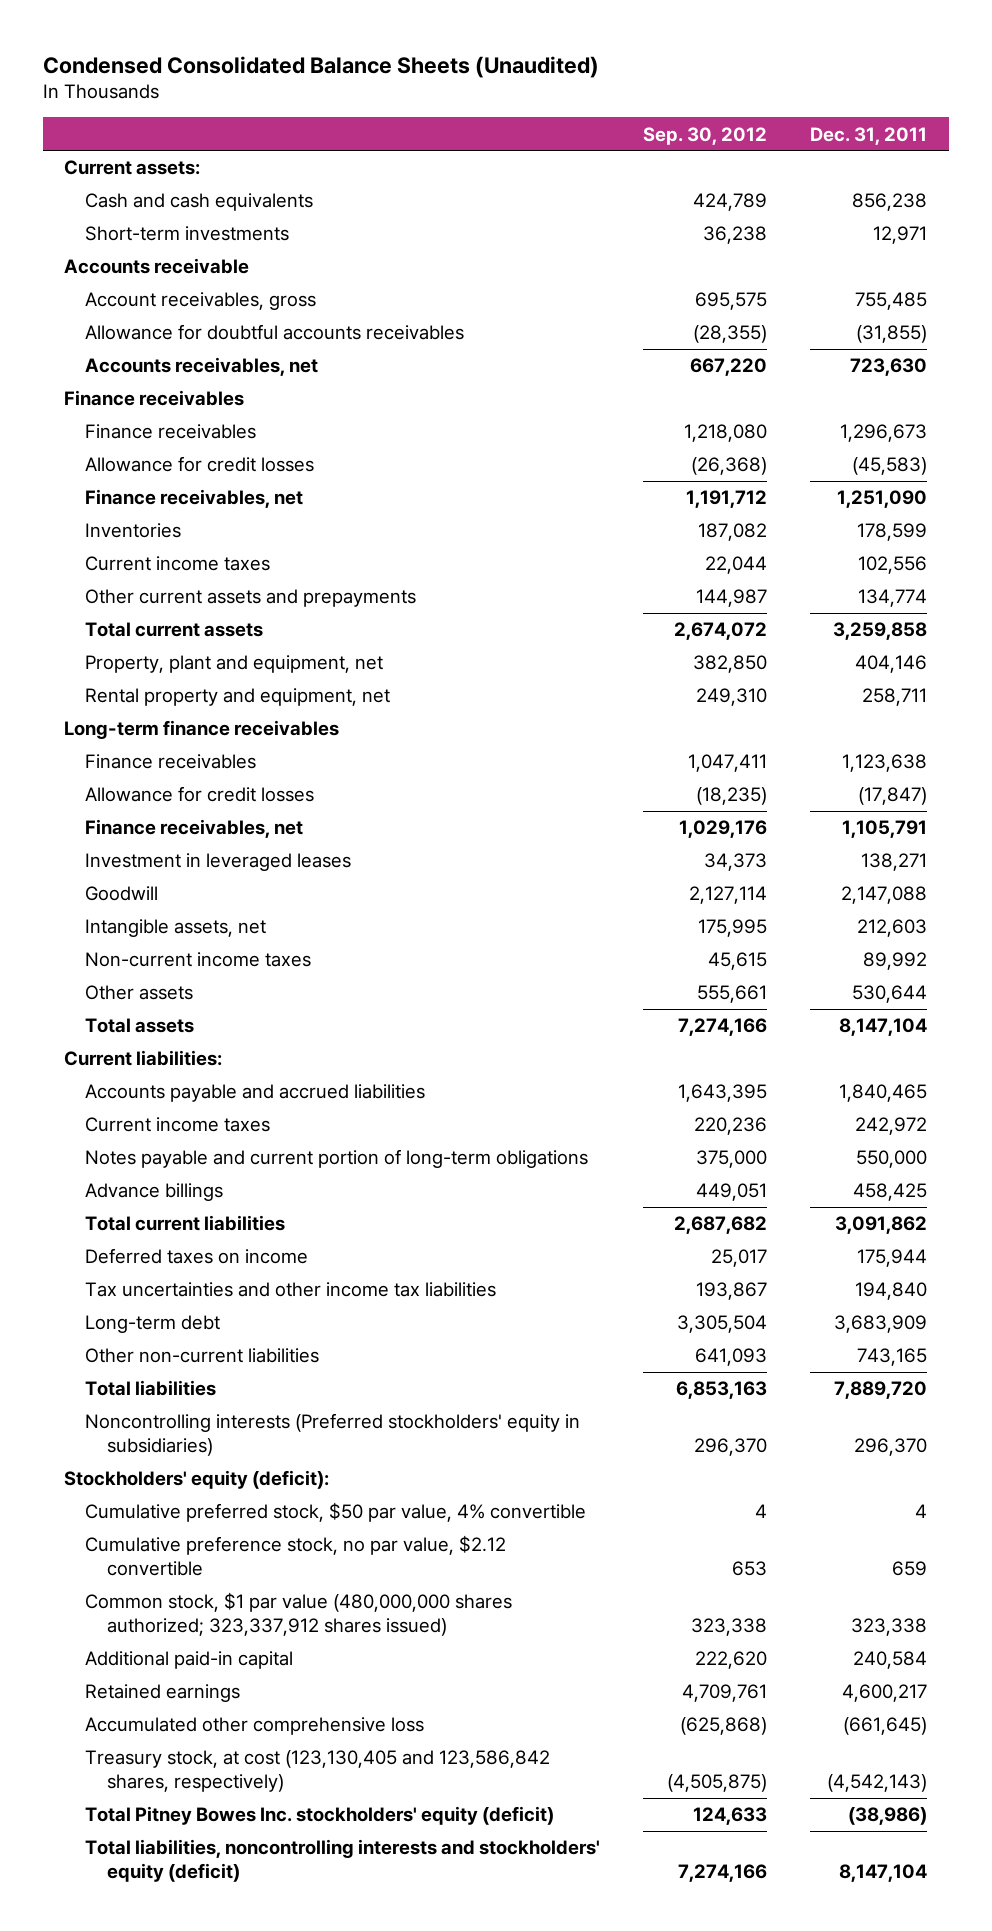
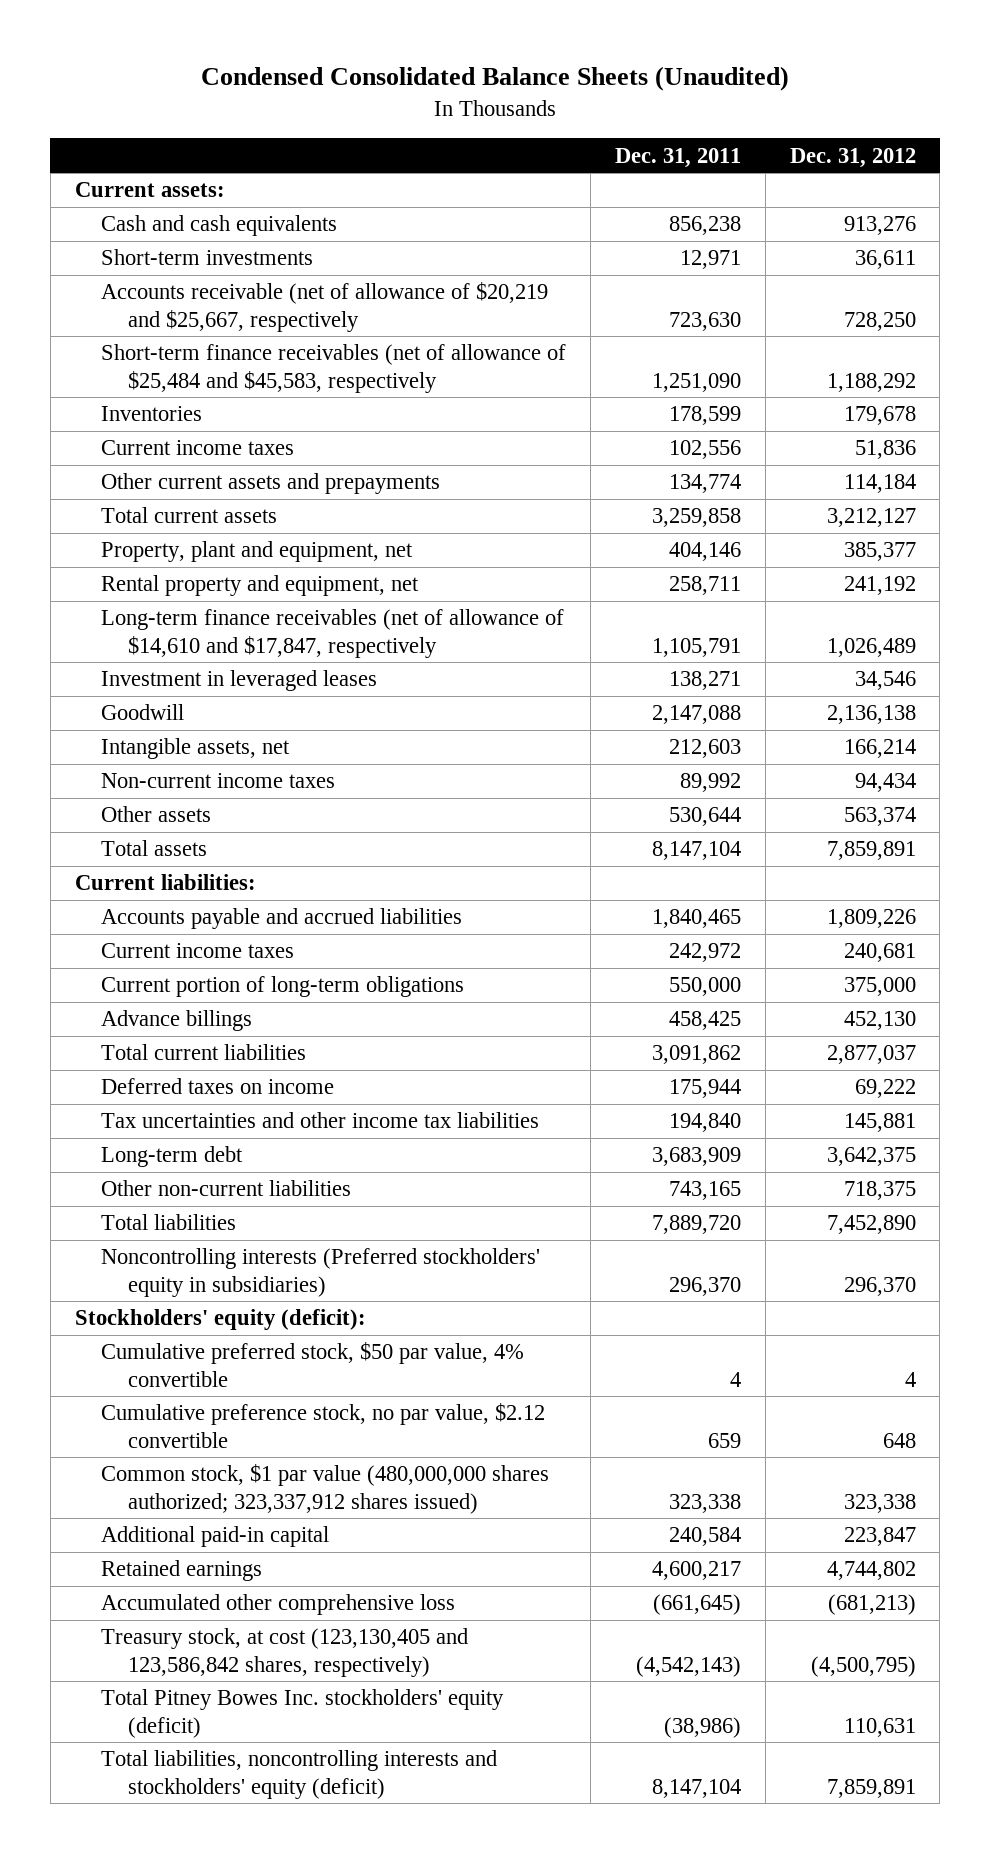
[643,126,768,145] Sep. 30, 2012 -> none
none -> [789,147,916,168] Dec. 31, 2012
[64,258,250,275] Accounts receivable -> none
[85,292,317,311] Account receivables, gross -> none
[85,324,465,341] Allowance for doubtful accounts receivables -> none
[64,390,245,407] Finance receivables -> none
[85,424,257,440] Finance receivables -> none
[85,456,315,473] Allowance for credit losses -> none
[85,357,319,377] Accounts receivables, net -> [101,282,549,332] Accounts receivable (net of allowance of $20,219 and $25,667, respectively
[85,489,304,509] Finance receivables, net -> [101,344,567,393] Short-term finance receivables (net of allowance of $25,484 and $45,583, respectively
[64,720,340,740] Long-term finance receivables -> none
[85,754,257,770] Finance receivables -> none
[85,786,315,803] Allowance for credit losses -> none
[85,819,304,839] Finance receivables, net -> [101,609,565,658] Long-term finance receivables (net of allowance of $14,610 and $17,847, respectively
[85,1149,589,1169] Notes payable and current portion of long-term obligations -> [101,976,465,998] Current portion of long-term obligations

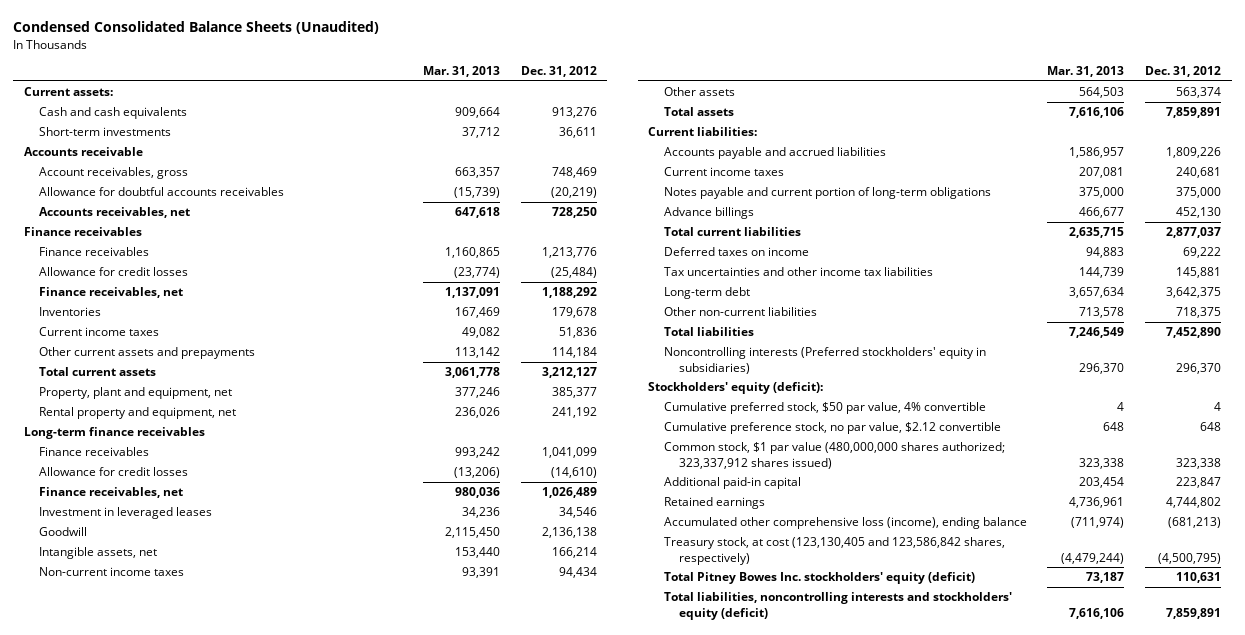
[614,147,741,168] Dec. 31, 2011 -> none
none -> [423,66,501,78] Mar. 31, 2013
none -> [23,147,143,157] Accounts receivable
none -> [39,167,189,180] Account receivables, gross
none -> [39,187,285,197] Allowance for doubtful accounts receivables
[101,282,549,332] Accounts receivable (net of allowance of $20,219 and $25,667, respectively -> [39,207,191,219] Accounts receivables, net
none -> [23,227,142,237] Finance receivables
none -> [39,247,150,257] Finance receivables
none -> [39,267,189,277] Allowance for credit losses
[101,344,567,393] Short-term finance receivables (net of allowance of $25,484 and $45,583, respectively -> [39,287,184,299] Finance receivables, net
none -> [23,427,205,440] Long-term finance receivables
none -> [39,447,150,457] Finance receivables
none -> [39,467,189,477] Allowance for credit losses
[101,609,565,658] Long-term finance receivables (net of allowance of $14,610 and $17,847, respectively -> [39,487,184,499] Finance receivables, net
[101,976,465,998] Current portion of long-term obligations -> [663,187,991,200] Notes payable and current portion of long-term obligations
[101,1594,456,1616] Accumulated other comprehensive loss -> [663,517,1027,530] Accumulated other comprehensive loss (income), ending balance

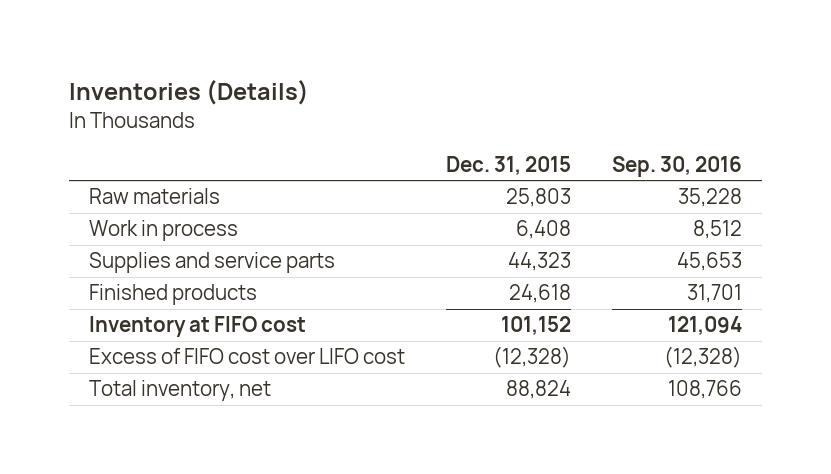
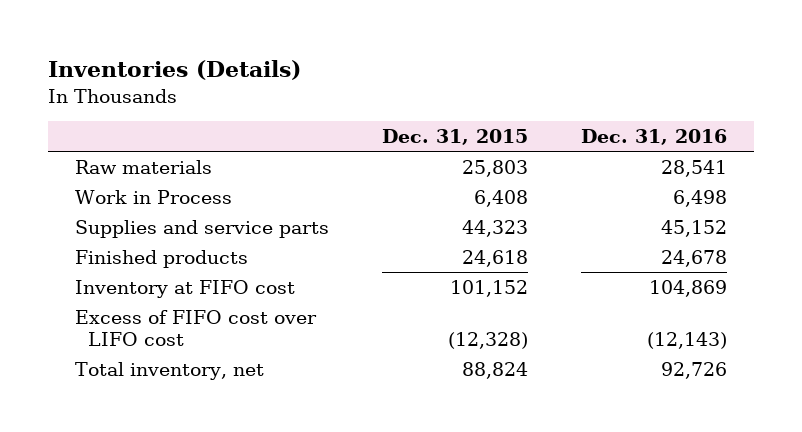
[611,155,742,177] Sep. 30, 2016 -> none
none -> [581,129,728,146] Dec. 31, 2016
[88,220,238,242] Work in process -> [74,189,232,204] Work in Process

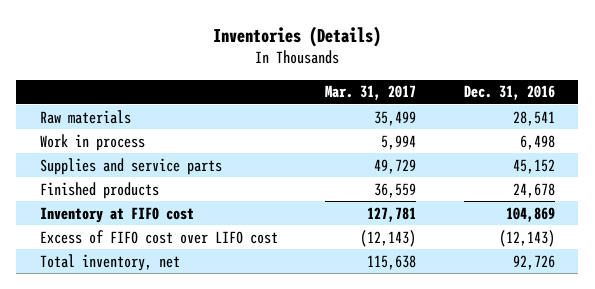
[381,129,528,146] Dec. 31, 2015 -> none
none -> [325,85,417,101] Mar. 31, 2017
[74,189,232,204] Work in Process -> [40,133,146,151] Work in process

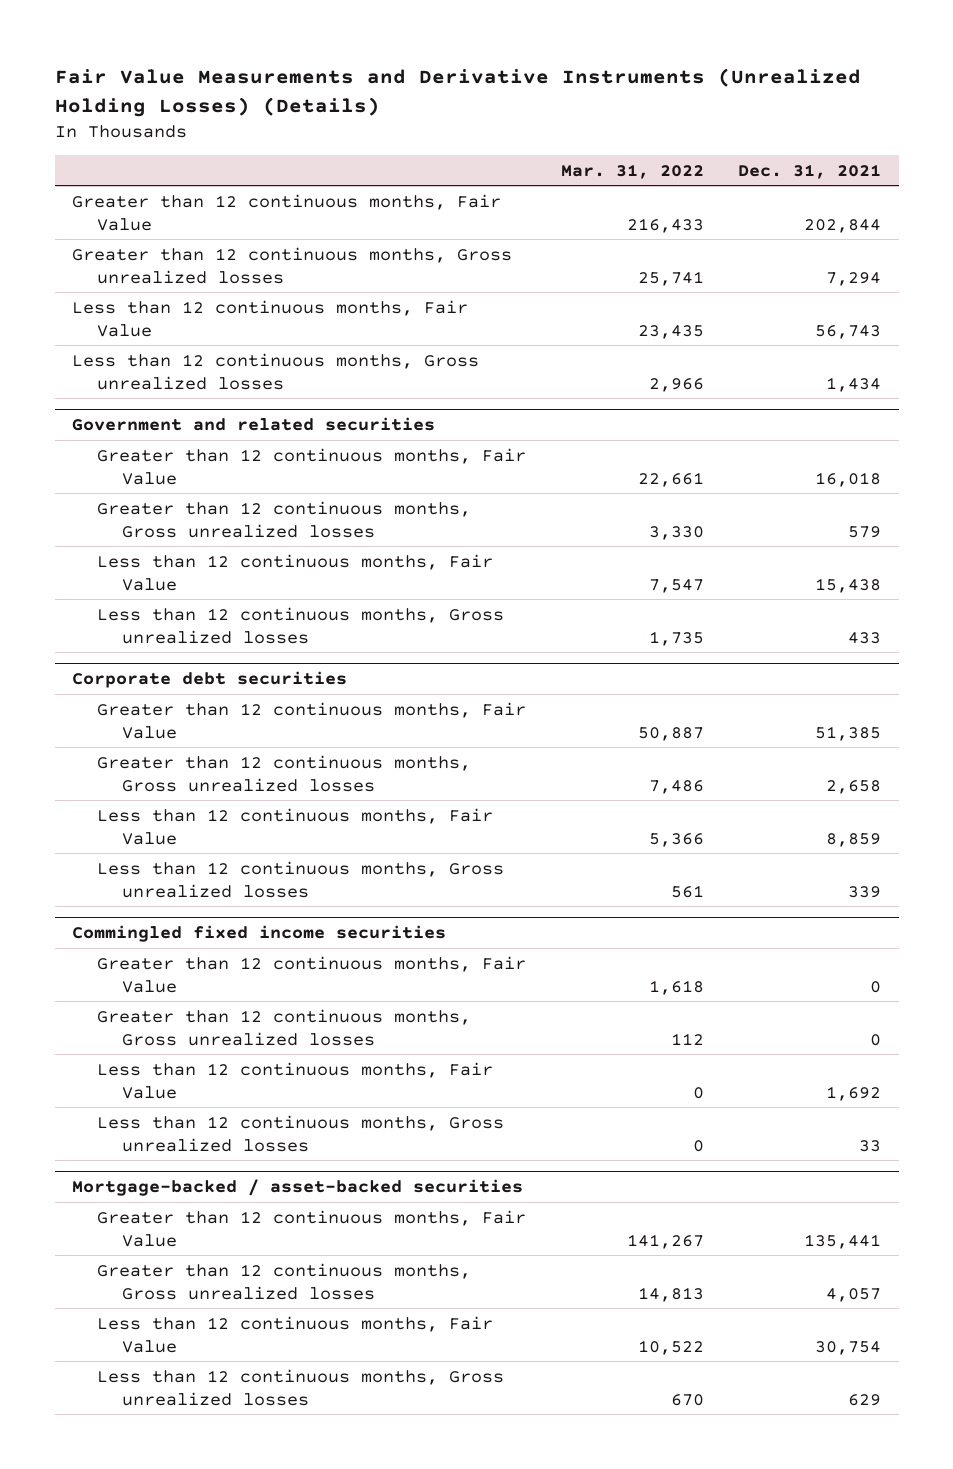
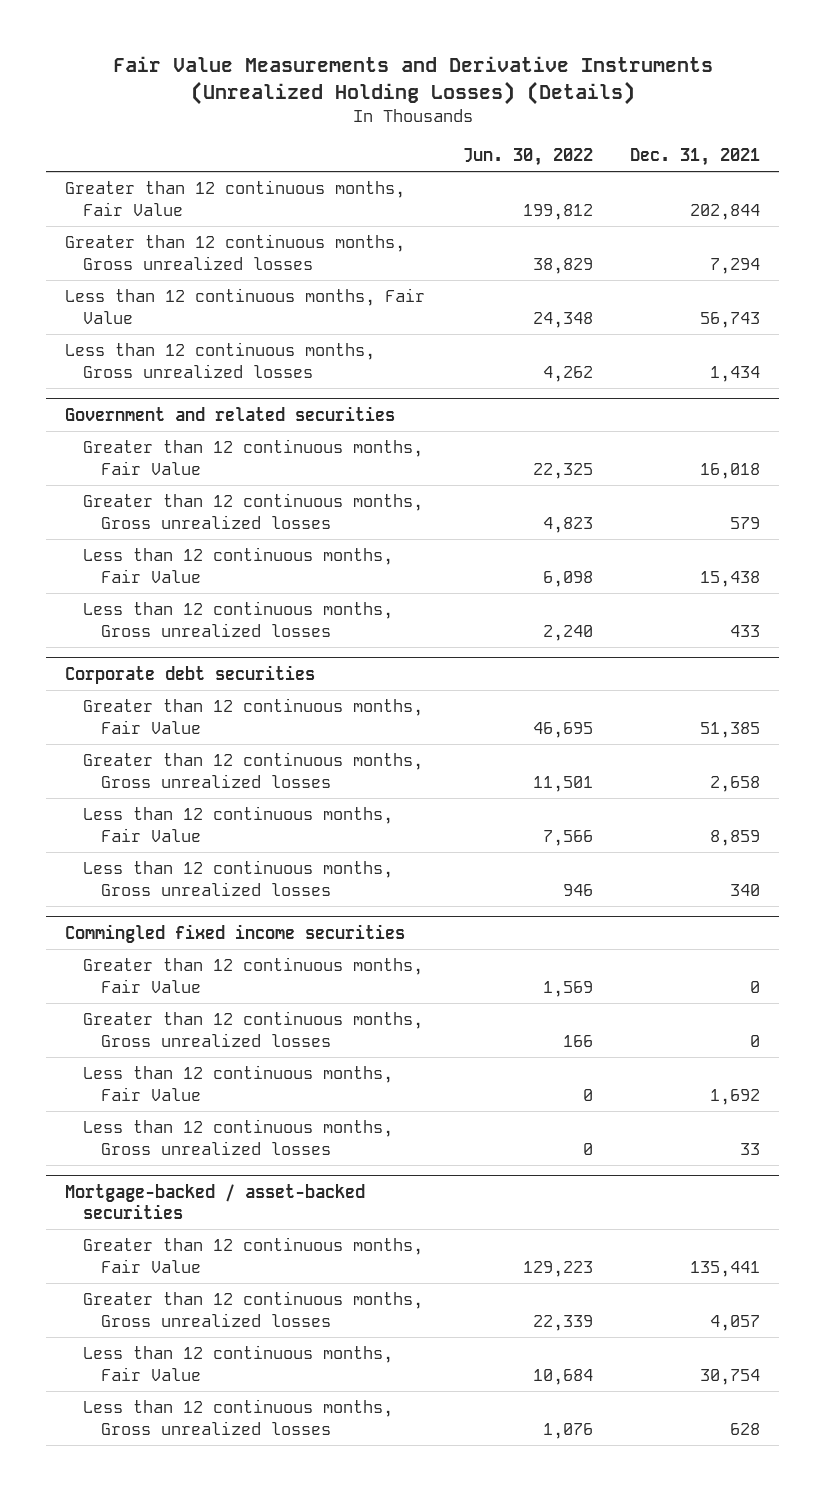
[560,163,704,179] Mar. 31, 2022 -> none
none -> [462,147,593,166] Jun. 30, 2022
[848,885,882,898] 339 -> [730,883,761,896] 340
[848,1393,882,1406] 629 -> [730,1422,761,1435] 628

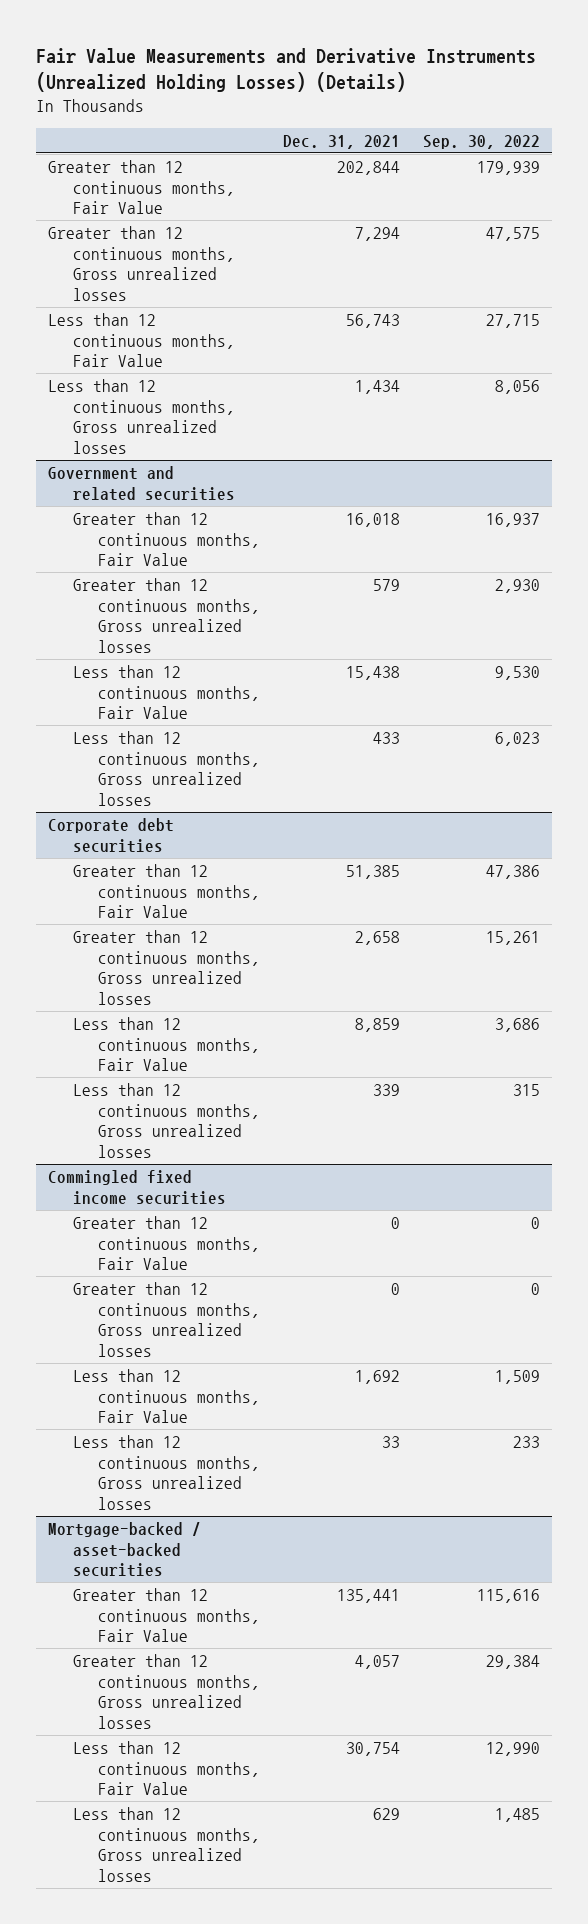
[462,147,593,166] Jun. 30, 2022 -> none
none -> [422,134,540,149] Sep. 30, 2022
[730,883,761,896] 340 -> [372,1083,400,1096] 339
[730,1422,761,1435] 628 -> [372,1807,400,1820] 629

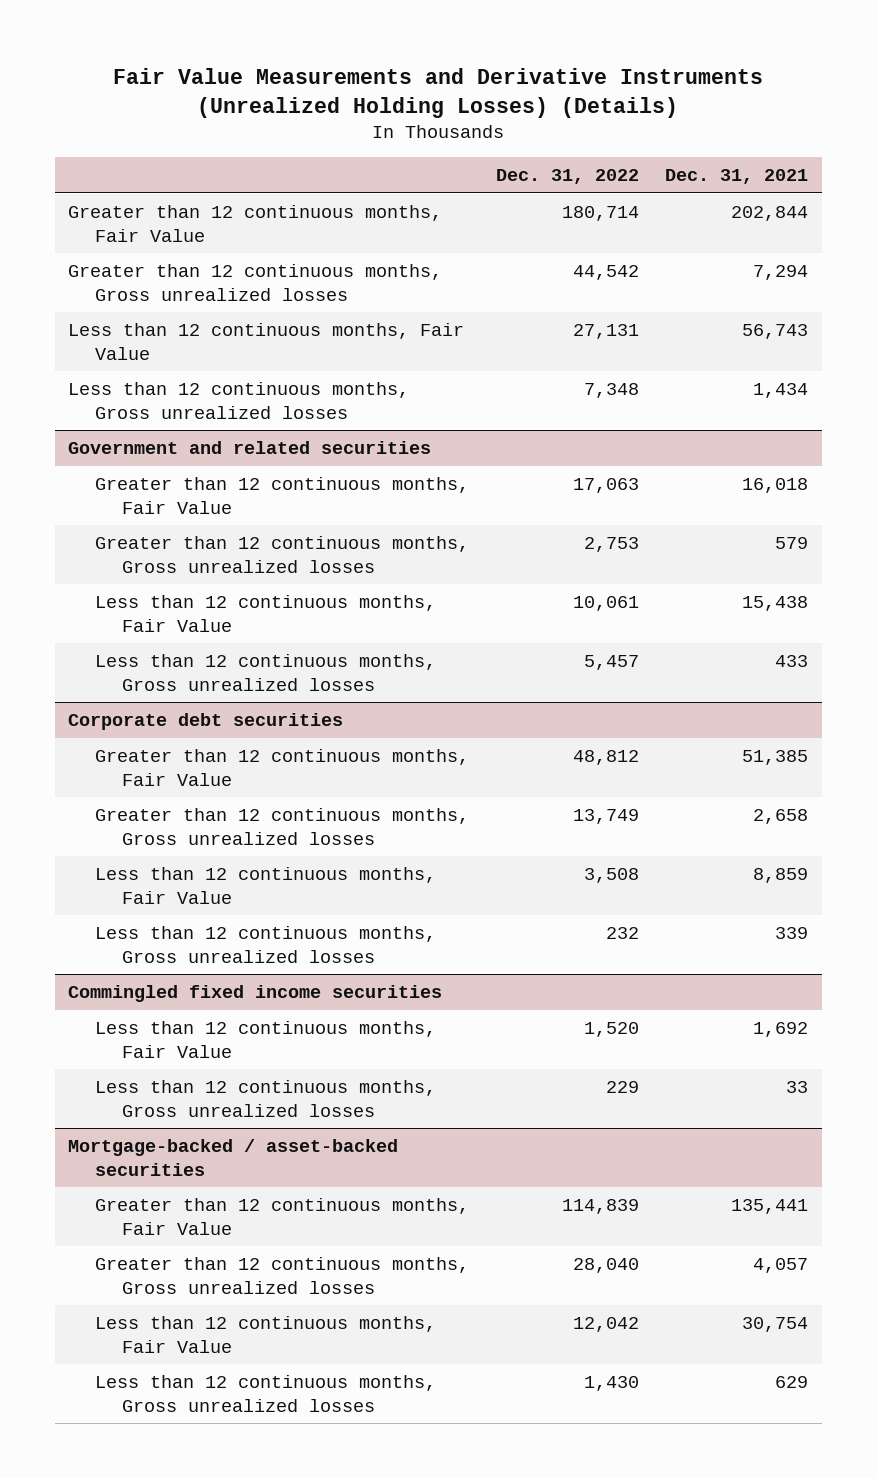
[422,134,540,149] Sep. 30, 2022 -> none
none -> [495,168,639,184] Dec. 31, 2022
[72,1215,260,1271] Greater than 12 continuous months, Fair Value -> none
[72,1281,260,1358] Greater than 12 continuous months, Gross unrealized losses -> none

